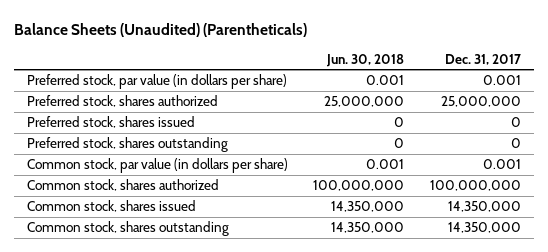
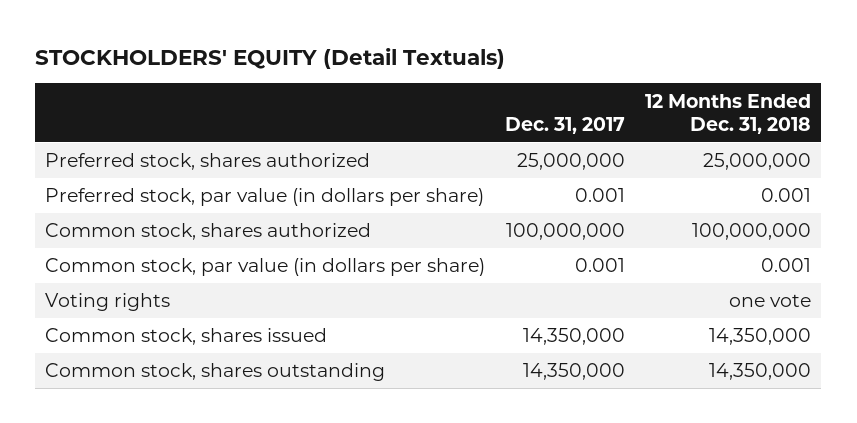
[13,22,307,37] Balance Sheets (Unaudited) (Parentheticals) -> [35,47,506,69] STOCKHOLDERS' EQUITY (Detail Textuals)
[326,53,405,67] Jun. 30, 2018 -> none
none -> [645,93,812,134] 12 Months Ended Dec. 31, 2018
[26,116,195,129] Preferred stock, shares issued -> none
[26,137,228,153] Preferred stock, shares outstanding -> none
[26,74,287,90] Preferred stock, par value (in dollars per share) -> [45,188,485,207] Preferred stock, par value (in dollars per share)
[26,158,288,174] Common stock, par value (in dollars per share) -> [45,258,486,277] Common stock, par value (in dollars per share)
none -> [45,293,171,312] Voting rights

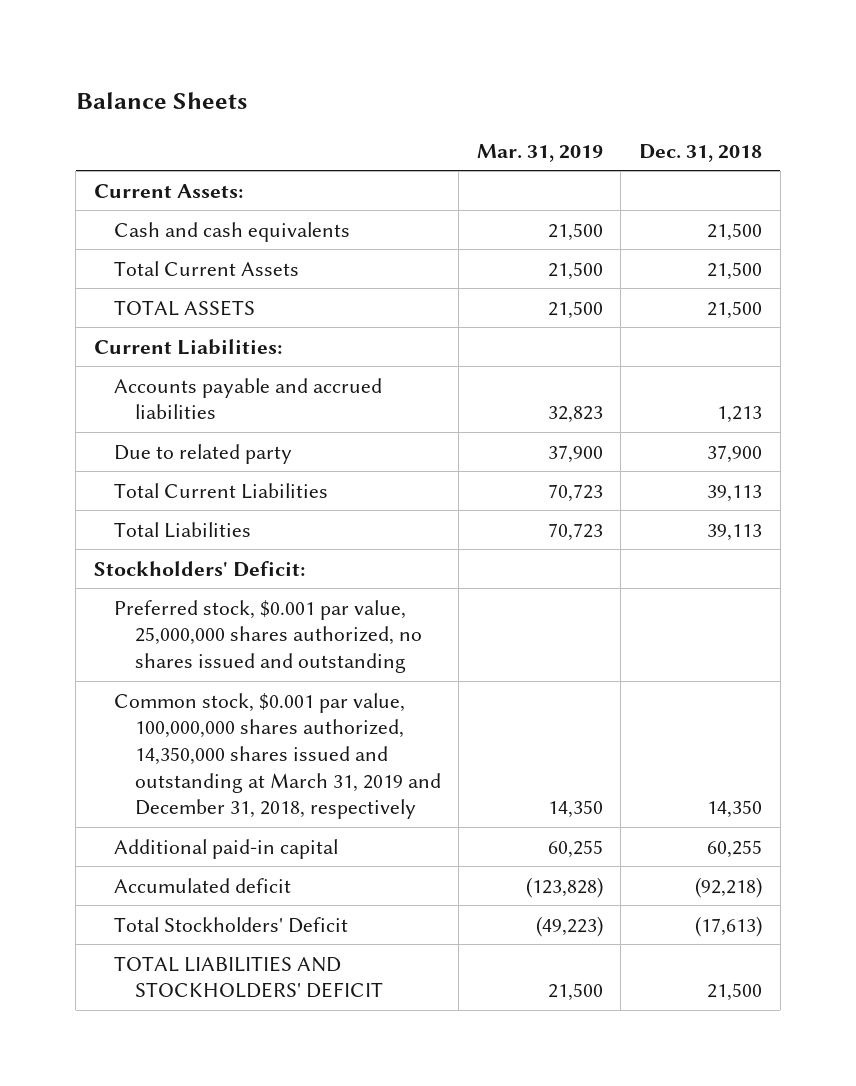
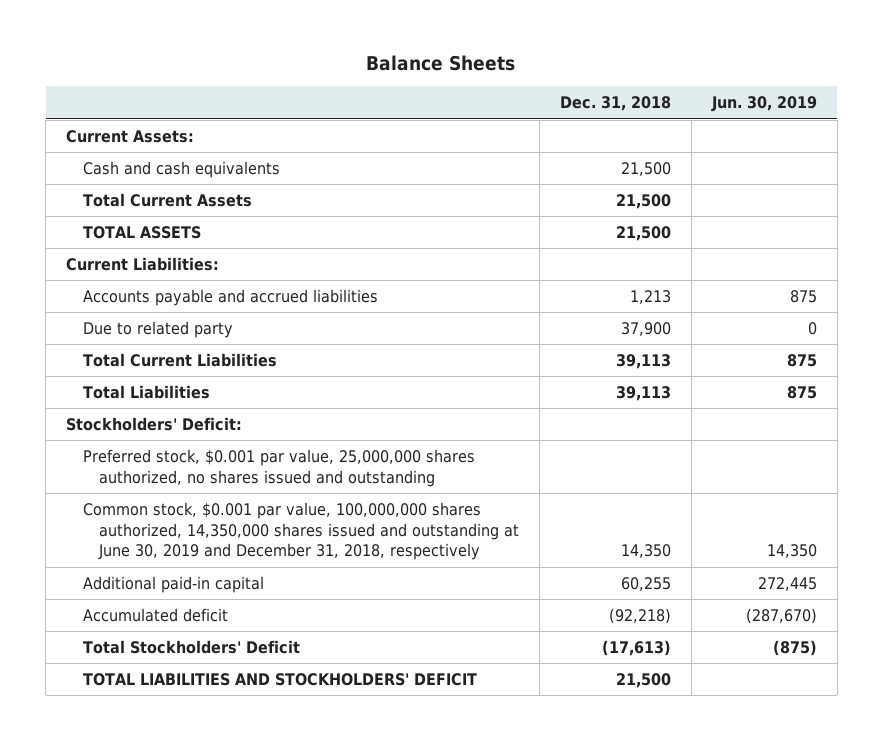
[476,143,603,162] Mar. 31, 2019 -> none
none -> [710,96,817,113] Jun. 30, 2019
[114,692,441,820] Common stock, $0.001 par value, 100,000,000 shares authorized, 14,350,000 shares issued and outstanding at March 31, 2019 and December 31, 2018, respectively -> [82,502,520,561] Common stock, $0.001 par value, 100,000,000 shares authorized, 14,350,000 shares issued and outstanding at June 30, 2019 and December 31, 2018, respectively

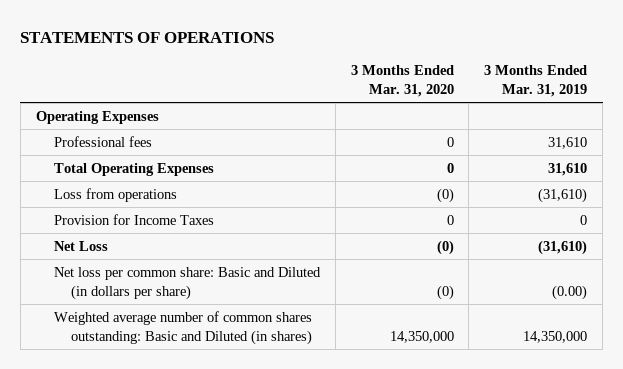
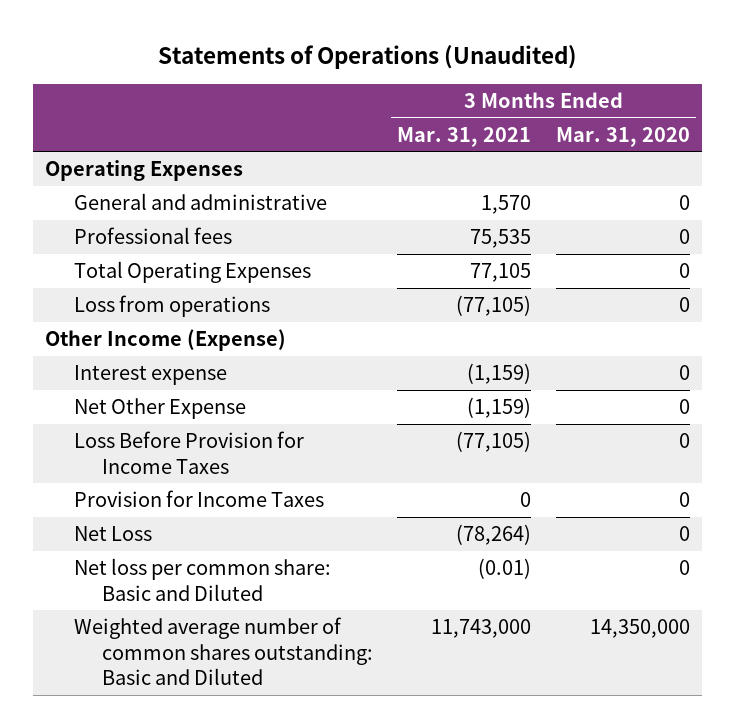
[20,32,275,44] STATEMENTS OF OPERATIONS -> [157,44,577,69] Statements of Operations (Unaudited)
[484,65,588,98] 3 Months Ended Mar. 31, 2019 -> none
none -> [397,126,532,147] Mar. 31, 2021
none -> [73,193,327,211] General and administrative
[436,187,454,203] (0) -> [678,297,690,313] 0
none -> [45,329,287,352] Other Income (Expense)
none -> [73,365,227,386] Interest expense
none -> [73,398,246,420] Net Other Expense
none -> [73,431,304,474] Loss Before Provision for Income Taxes
[436,239,454,255] (0) -> [678,526,690,542] 0
[53,266,321,300] Net loss per common share: Basic and Diluted (in dollars per share) -> [73,558,331,601] Net loss per common share: Basic and Diluted
[436,284,454,300] (0) -> [678,560,690,576] 0
[53,310,313,345] Weighted average number of common shares outstanding: Basic and Diluted (in shares) -> [73,617,373,686] Weighted average number of common shares outstanding: Basic and Diluted

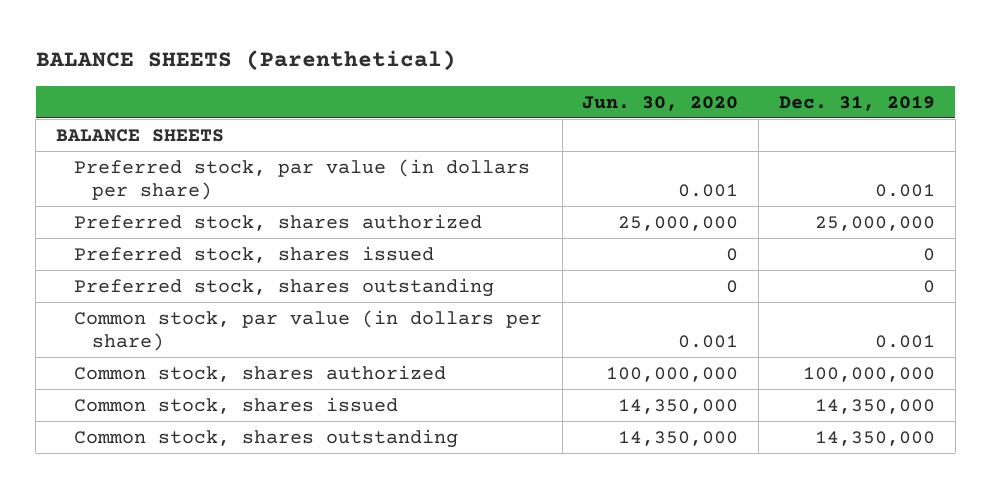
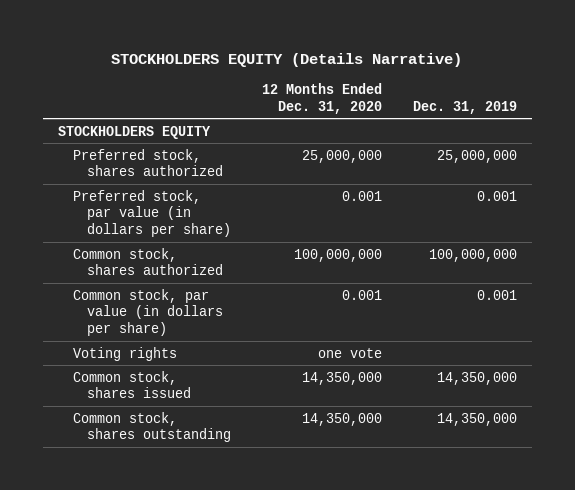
[35,50,456,72] BALANCE SHEETS (Parenthetical) -> [111,52,463,67] STOCKHOLDERS EQUITY (Details Narrative)
[582,95,739,111] Jun. 30, 2020 -> none
none -> [262,83,383,114] 12 Months Ended Dec. 31, 2020
[55,128,224,142] BALANCE SHEETS -> none
none -> [58,125,212,139] STOCKHOLDERS EQUITY
[73,245,434,263] Preferred stock, shares issued -> none
[73,277,494,297] Preferred stock, shares outstanding -> none
[73,158,530,200] Preferred stock, par value (in dollars per share) -> [72,189,232,237] Preferred stock, par value (in dollars per share)
[73,309,542,351] Common stock, par value (in dollars per share) -> [72,288,224,336] Common stock, par value (in dollars per share)
none -> [72,346,177,361] Voting rights

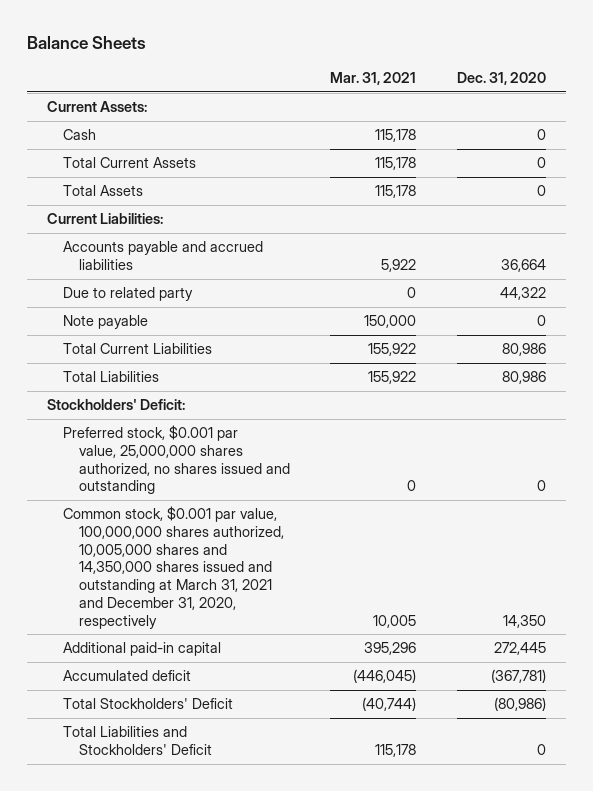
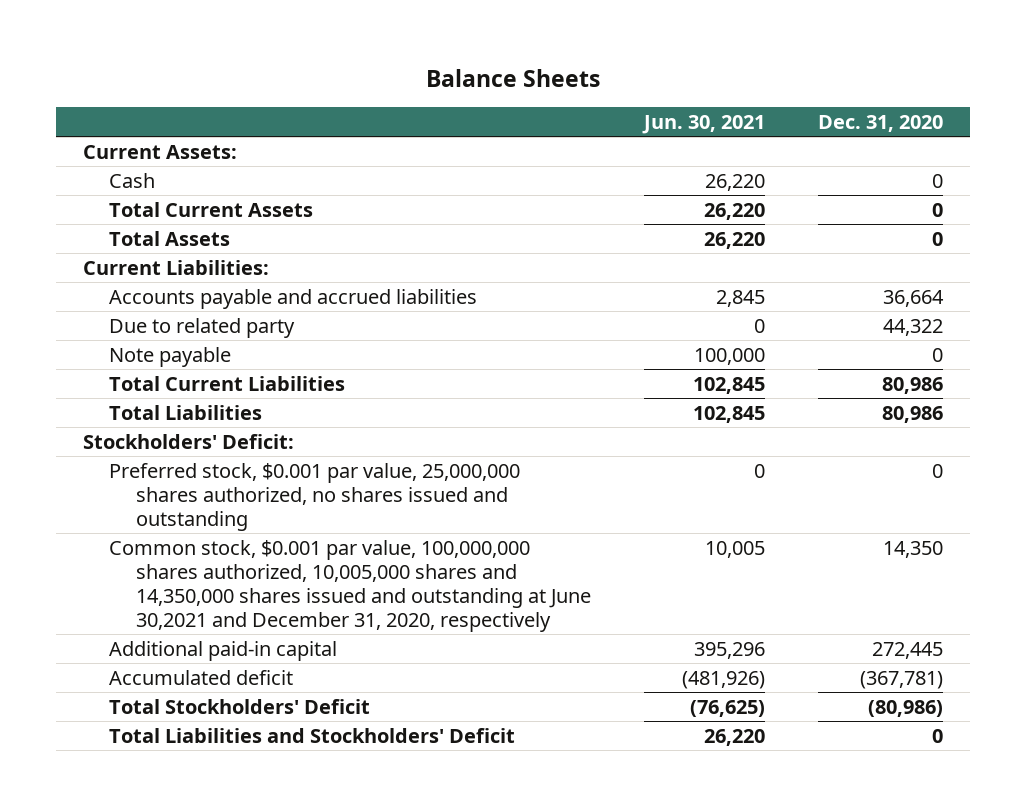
[330,72,417,86] Mar. 31, 2021 -> none
none -> [642,115,766,135] Jun. 30, 2021
[62,506,284,629] Common stock, $0.001 par value, 100,000,000 shares authorized, 10,005,000 shares and 14,350,000 shares issued and outstanding at March 31, 2021 and December 31, 2020, respectively -> [109,539,592,632] Common stock, $0.001 par value, 100,000,000 shares authorized, 10,005,000 shares and 14,350,000 shares issued and outstanding at June 30,2021 and December 31, 2020, respectively

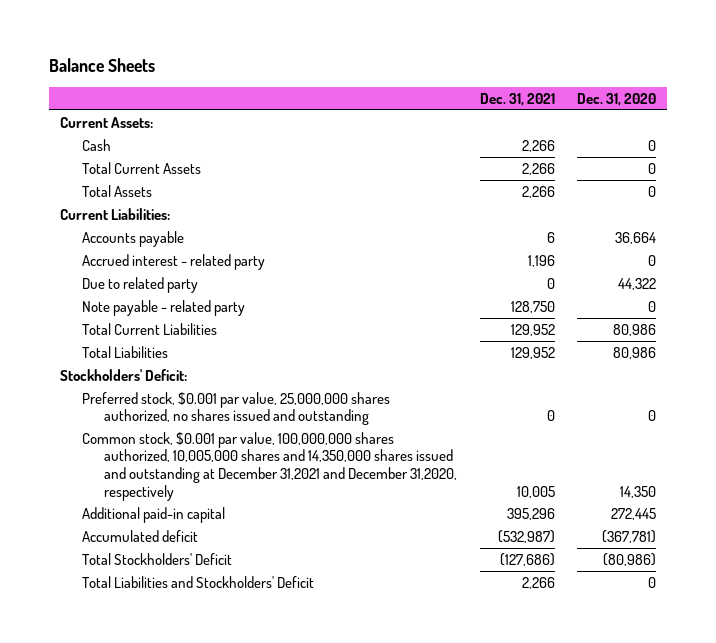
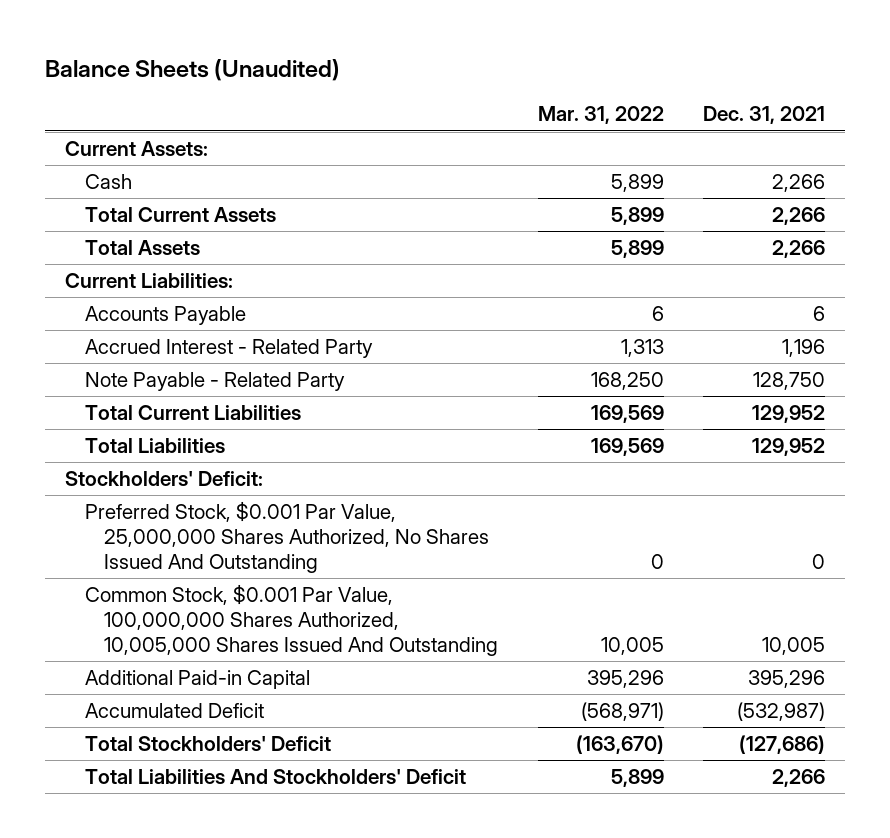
[48,58,155,73] Balance Sheets -> [45,58,341,81] Balance Sheets (Unaudited)
[577,93,657,107] Dec. 31, 2020 -> none
none -> [537,106,664,125] Mar. 31, 2022
[82,276,199,293] Due to related party -> none
[82,230,185,247] Accounts payable -> [84,306,246,326] Accounts Payable
[82,253,266,270] Accrued interest - related party -> [84,339,373,359] Accrued Interest - Related Party
[82,299,246,316] Note payable - related party -> [84,372,345,392] Note Payable - Related Party
[82,391,391,426] Preferred stock, $0.001 par value, 25,000,000 shares authorized, no shares issued and outstanding -> [84,501,490,573] Preferred Stock, $0.001 Par Value, 25,000,000 Shares Authorized, No Shares Issued And Outstanding
[82,431,458,501] Common stock, $0.001 par value, 100,000,000 shares authorized, 10,005,000 shares and 14,350,000 shares issued and outstanding at December 31,2021 and December 31,2020, respectively -> [84,584,499,656] Common Stock, $0.001 Par Value, 100,000,000 Shares Authorized, 10,005,000 Shares Issued And Outstanding
[82,506,226,523] Additional paid-in capital -> [84,670,310,690] Additional Paid-in Capital
[82,529,199,542] Accumulated deficit -> [84,703,264,719] Accumulated Deficit
[82,575,315,588] Total Liabilities and Stockholders' Deficit -> [84,769,466,785] Total Liabilities And Stockholders' Deficit

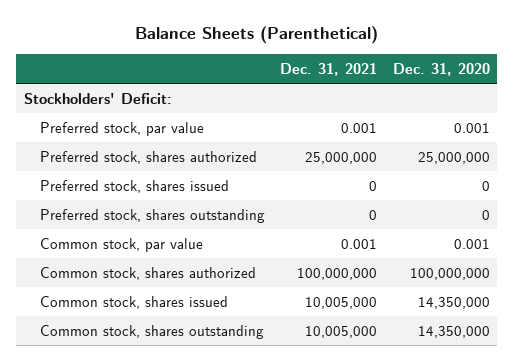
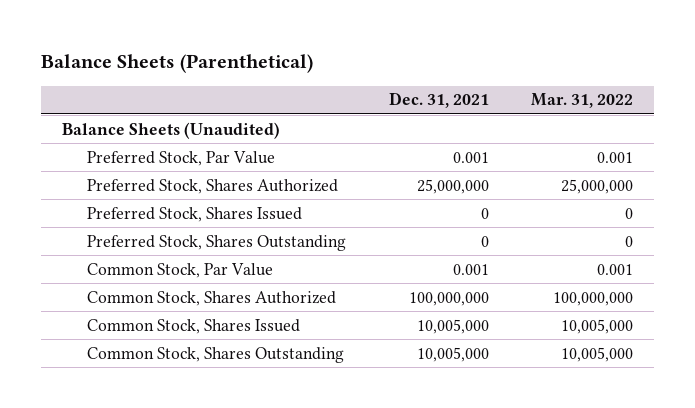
[392,63,490,77] Dec. 31, 2020 -> none
none -> [530,93,633,109] Mar. 31, 2022
[23,92,172,104] Stockholders' Deficit: -> none
none -> [61,121,280,139] Balance Sheets (Unaudited)
[40,121,205,136] Preferred stock, par value -> [87,150,276,166] Preferred Stock, Par Value
[40,150,258,164] Preferred stock, shares authorized -> [87,178,339,194] Preferred Stock, Shares Authorized
[40,179,230,193] Preferred stock, shares issued -> [87,206,303,222] Preferred Stock, Shares Issued
[40,208,266,223] Preferred stock, shares outstanding -> [87,234,347,251] Preferred Stock, Shares Outstanding
[40,237,204,252] Common stock, par value -> [87,262,274,278] Common Stock, Par Value
[40,266,257,280] Common stock, shares authorized -> [87,290,337,306] Common Stock, Shares Authorized
[40,295,229,309] Common stock, shares issued -> [87,318,301,334] Common Stock, Shares Issued
[40,324,265,339] Common stock, shares outstanding -> [87,346,345,363] Common Stock, Shares Outstanding

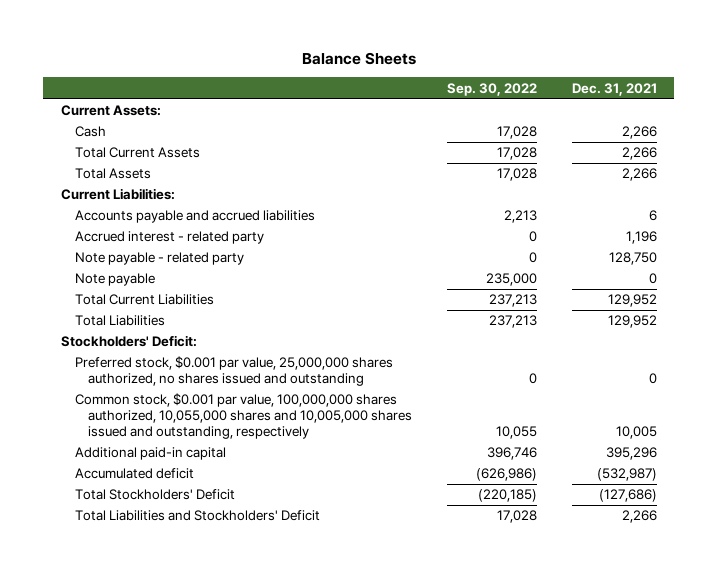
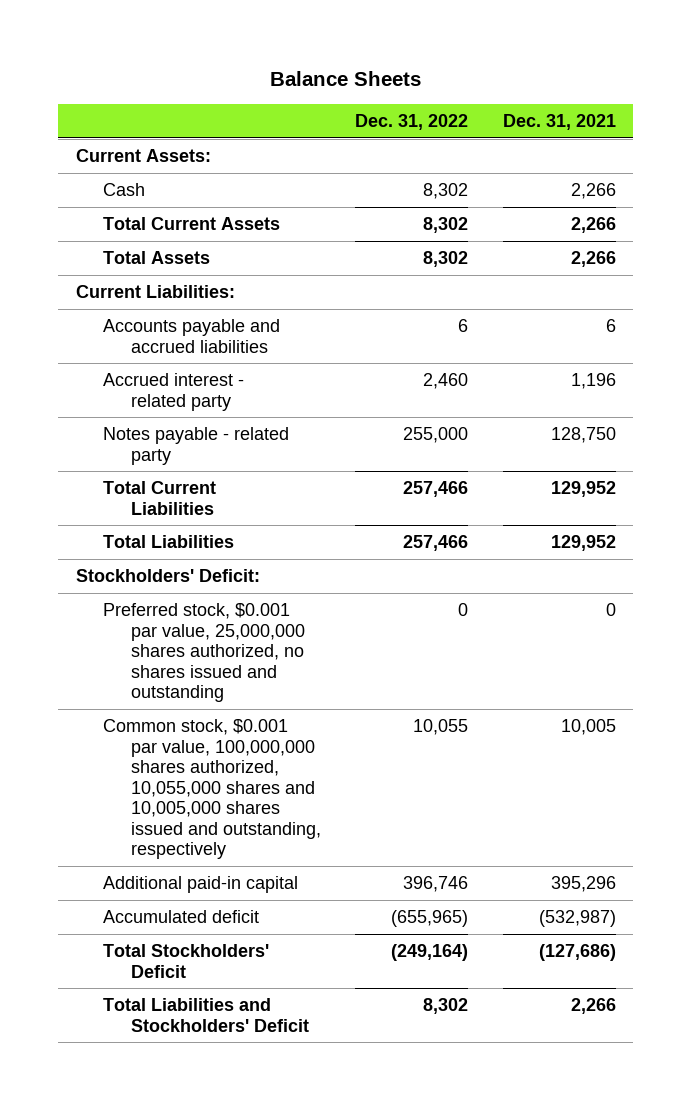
[447,82,538,96] Sep. 30, 2022 -> none
none -> [355,113,469,130] Dec. 31, 2022
[74,273,155,287] Note payable -> none
[74,252,244,266] Note payable - related party -> [103,427,290,465] Notes payable - related party

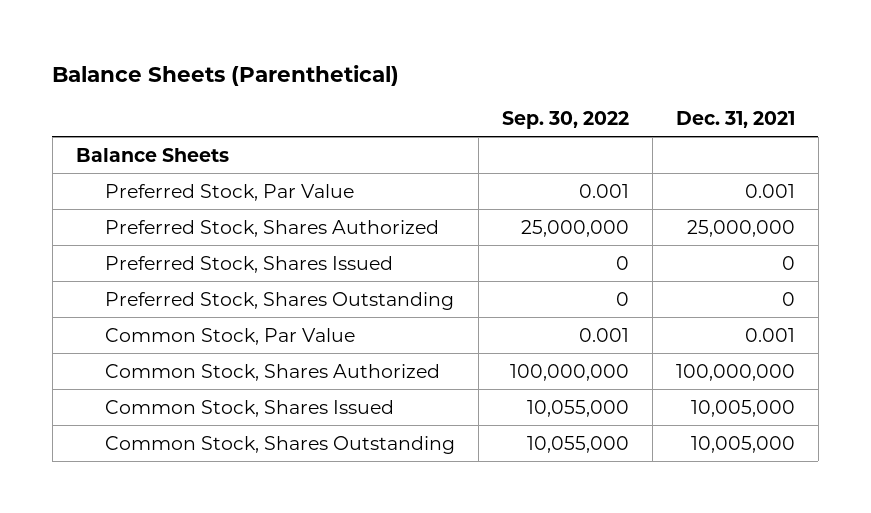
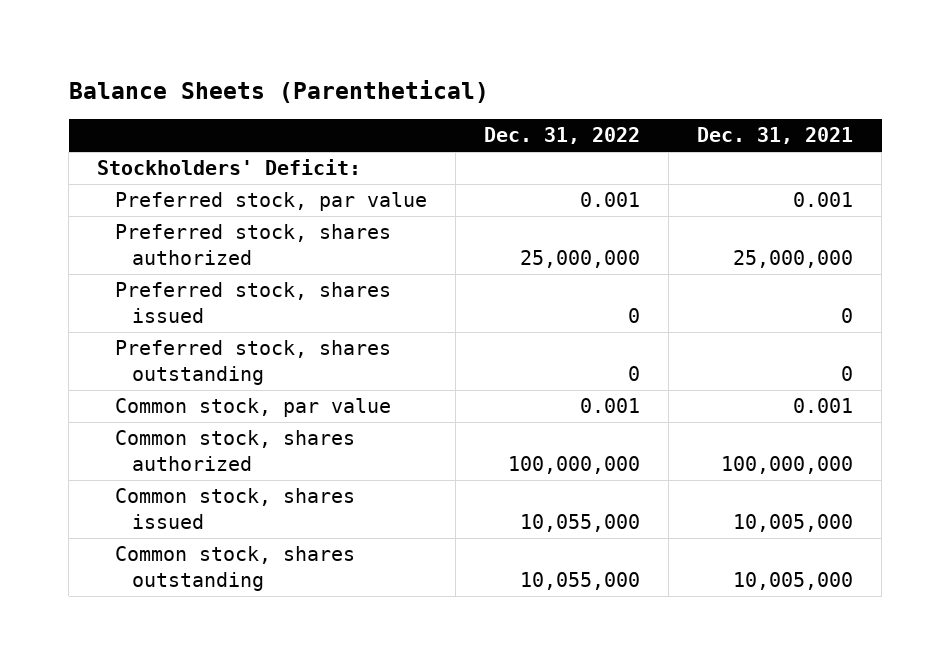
[501,111,629,130] Sep. 30, 2022 -> none
none -> [483,127,640,145] Dec. 31, 2022
[75,147,229,162] Balance Sheets -> none
none -> [97,159,362,176] Stockholders' Deficit:
[104,183,354,201] Preferred Stock, Par Value -> [114,192,427,212] Preferred stock, par value
[104,219,439,237] Preferred Stock, Shares Authorized -> [114,224,391,265] Preferred stock, shares authorized
[104,255,393,273] Preferred Stock, Shares Issued -> [114,282,391,323] Preferred stock, shares issued
[104,291,454,310] Preferred Stock, Shares Outstanding -> [114,340,391,385] Preferred stock, shares outstanding
[104,327,355,345] Common Stock, Par Value -> [114,398,391,418] Common stock, par value
[104,363,440,381] Common Stock, Shares Authorized -> [114,430,355,471] Common stock, shares authorized
[104,399,394,417] Common Stock, Shares Issued -> [114,488,355,529] Common stock, shares issued
[104,435,455,454] Common Stock, Shares Outstanding -> [114,546,355,591] Common stock, shares outstanding

